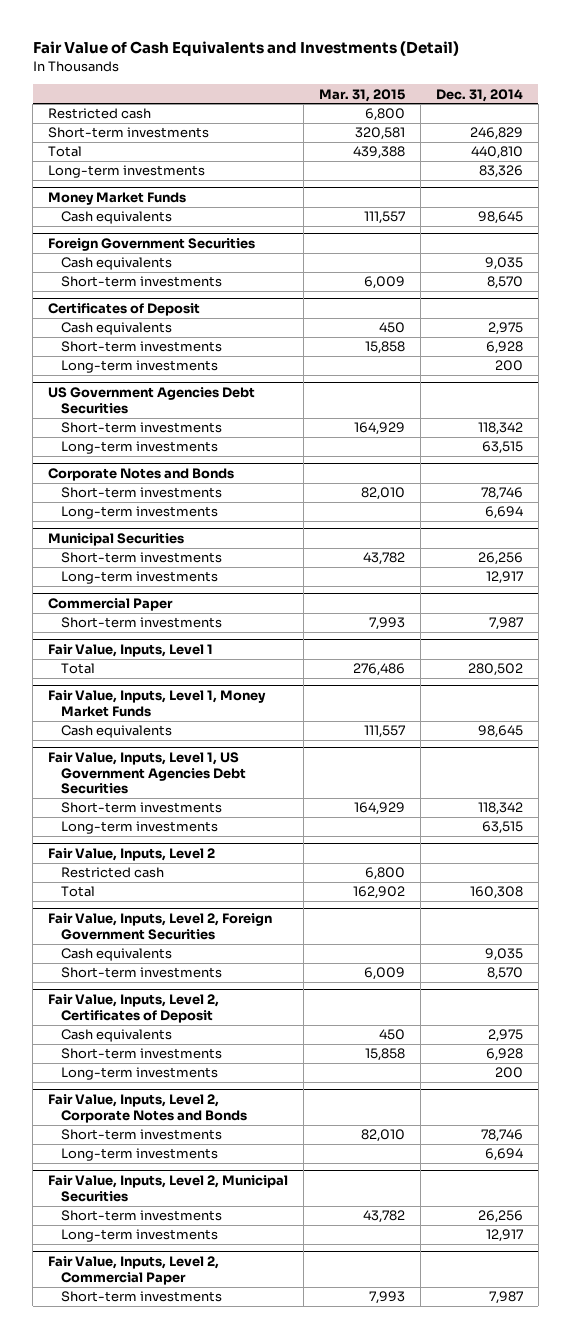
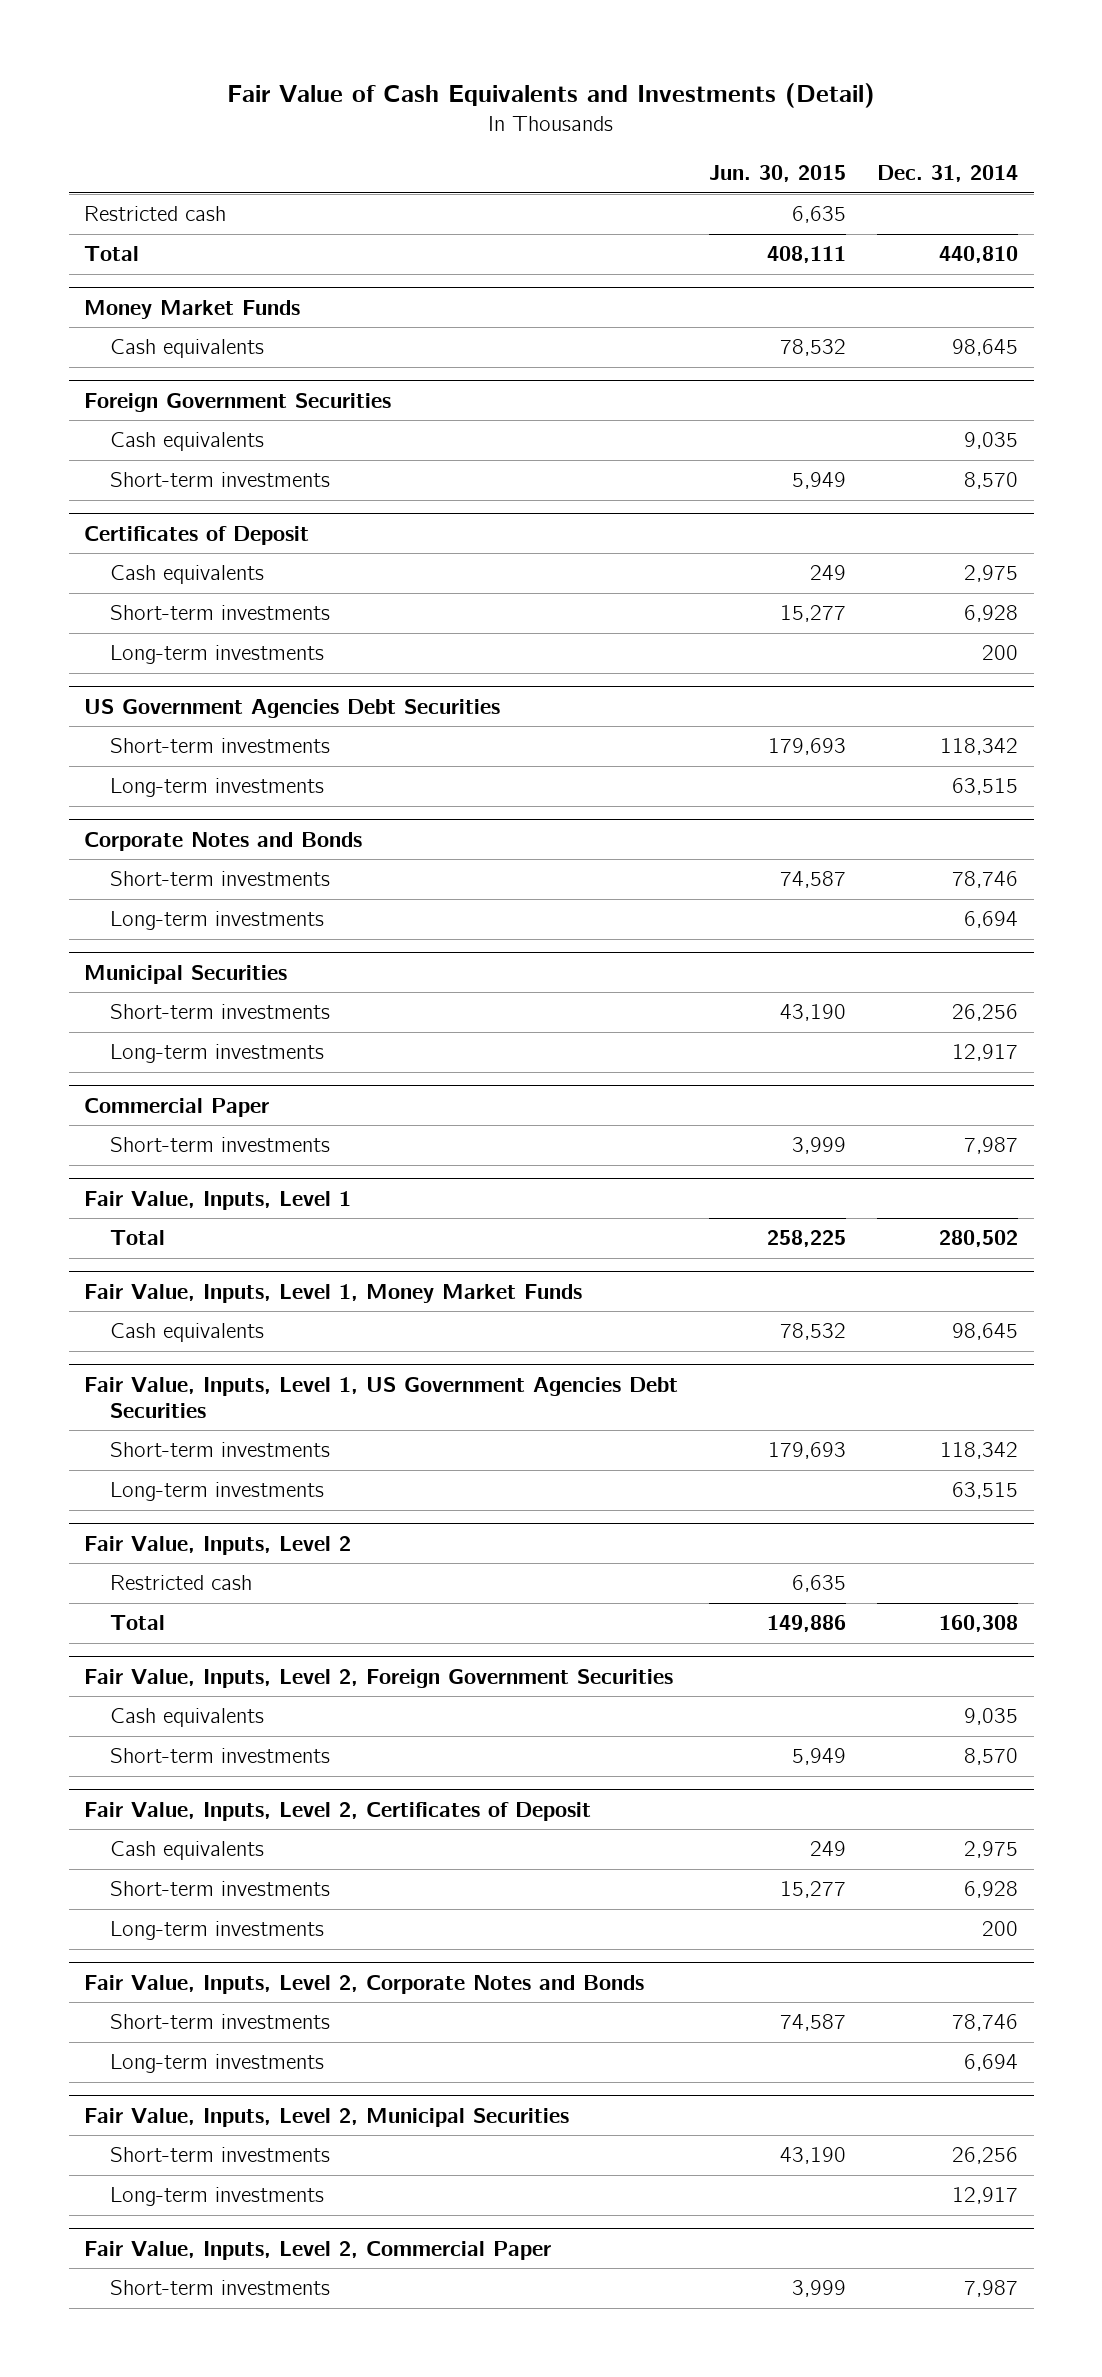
[318,88,405,102] Mar. 31, 2015 -> none
none -> [709,165,847,183] Jun. 30, 2015
[48,127,210,139] Short-term investments -> none
[48,165,206,179] Long-term investments -> none

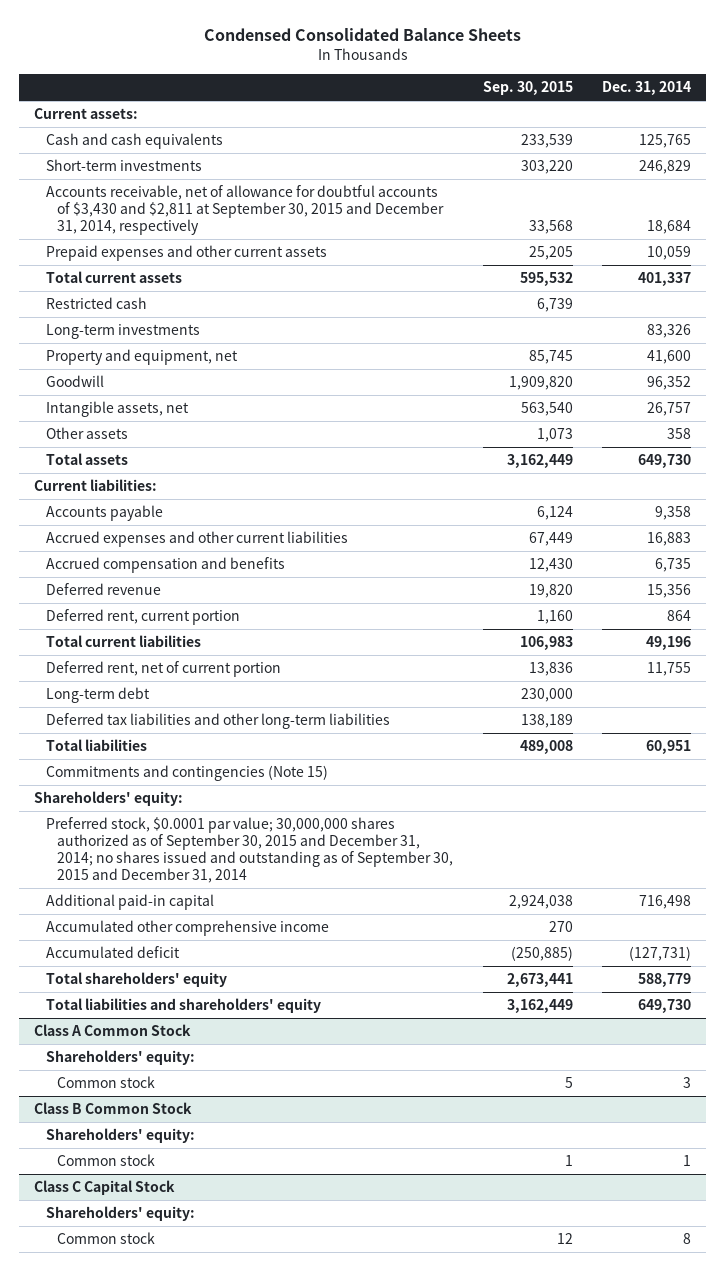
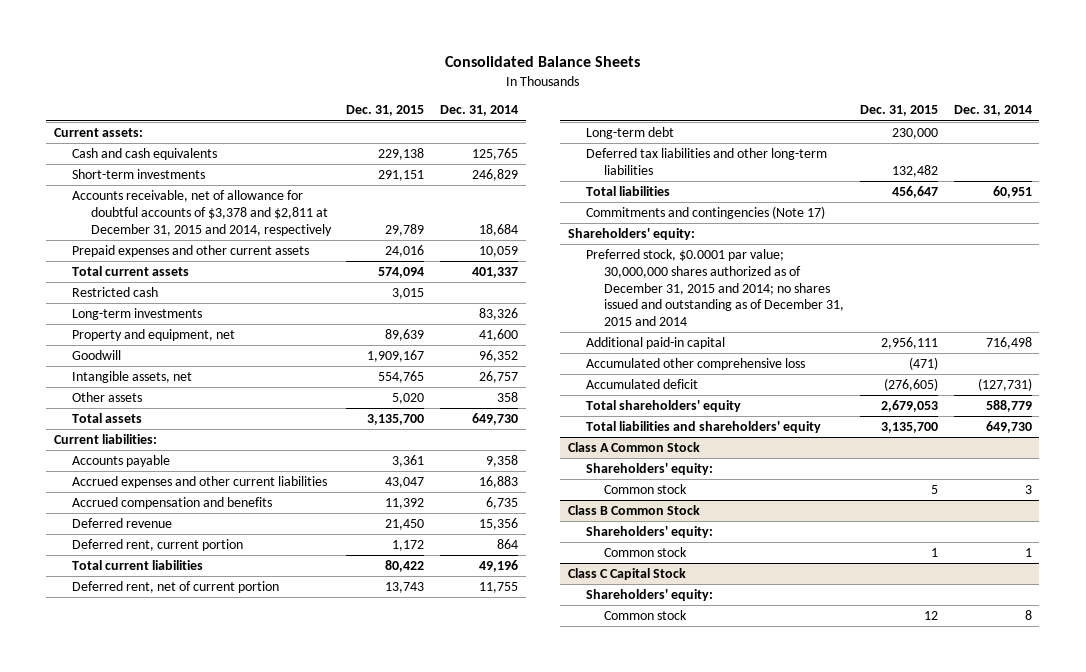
[203,28,521,42] Condensed Consolidated Balance Sheets -> [444,56,640,68] Consolidated Balance Sheets
[482,81,573,96] Sep. 30, 2015 -> none
none -> [346,105,425,117] Dec. 31, 2015
[45,185,445,236] Accounts receivable, net of allowance for doubtful accounts of $3,430 and $2,811 at September 30, 2015 and December 31, 2014, respectively -> [72,190,332,236] Accounts receivable, net of allowance for doubtful accounts of $3,378 and $2,811 at December 31, 2015 and 2014, respectively
[45,765,328,782] Commitments and contingencies (Note 15) -> [585,206,825,220] Commitments and contingencies (Note 17)
[45,817,454,884] Preferred stock, $0.0001 par value; 30,000,000 shares authorized as of September 30, 2015 and December 31, 2014; no shares issued and outstanding as of September 30, 2015 and December 31, 2014 -> [585,249,845,327] Preferred stock, $0.0001 par value; 30,000,000 shares authorized as of December 31, 2015 and 2014; no shares issued and outstanding as of December 31, 2015 and 2014
[45,920,329,937] Accumulated other comprehensive income -> [585,358,805,371] Accumulated other comprehensive loss

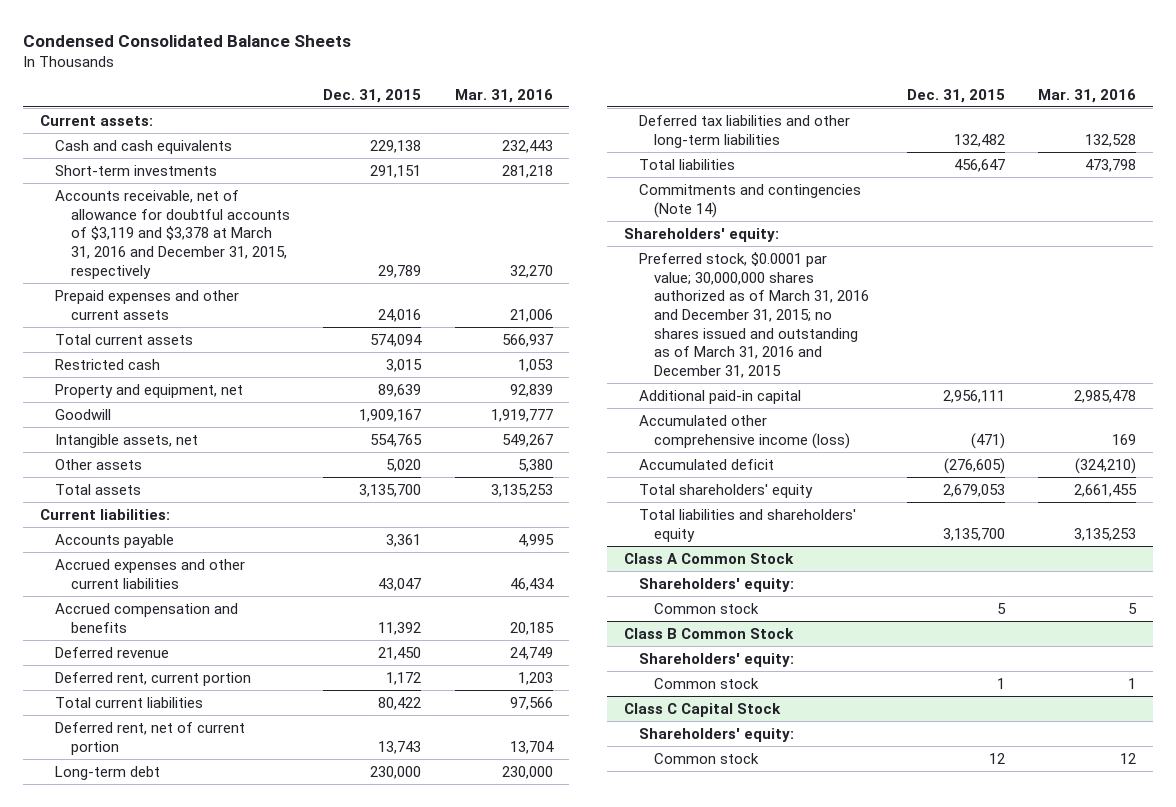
[444,56,640,68] Consolidated Balance Sheets -> [23,34,352,47] Condensed Consolidated Balance Sheets
[440,105,519,117] Dec. 31, 2014 -> none
none -> [454,88,553,103] Mar. 31, 2016
[72,190,332,236] Accounts receivable, net of allowance for doubtful accounts of $3,378 and $2,811 at December 31, 2015 and 2014, respectively -> [55,189,290,279] Accounts receivable, net of allowance for doubtful accounts of $3,119 and $3,378 at March 31, 2016 and December 31, 2015, respectively
[72,308,203,321] Long-term investments -> none
[585,206,825,220] Commitments and contingencies (Note 17) -> [638,183,861,218] Commitments and contingencies (Note 14)
[585,249,845,327] Preferred stock, $0.0001 par value; 30,000,000 shares authorized as of December 31, 2015 and 2014; no shares issued and outstanding as of December 31, 2015 and 2014 -> [638,251,870,379] Preferred stock, $0.0001 par value; 30,000,000 shares authorized as of March 31, 2016 and December 31, 2015; no shares issued and outstanding as of March 31, 2016 and December 31, 2015
[585,358,805,371] Accumulated other comprehensive loss -> [638,414,851,449] Accumulated other comprehensive income (loss)

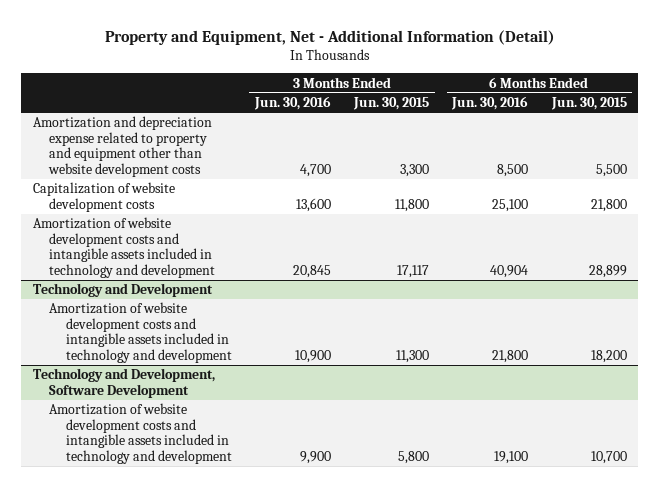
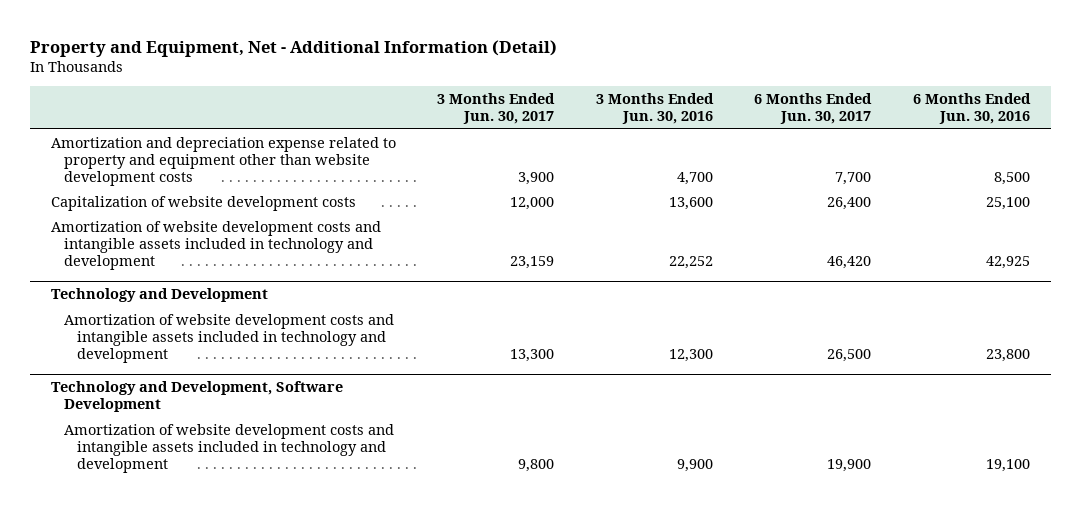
[353,97,430,111] Jun. 30, 2015 -> none
[550,97,627,111] Jun. 30, 2015 -> none
none -> [437,93,556,125] 3 Months Ended Jun. 30, 2017
none -> [754,93,873,125] 6 Months Ended Jun. 30, 2017
[292,264,331,278] 20,845 -> [668,255,713,269] 22,252
[490,264,529,278] 40,904 -> [985,255,1030,269] 42,925
[294,349,331,363] 10,900 -> [668,348,713,362] 12,300
[492,349,529,363] 21,800 -> [985,348,1030,362] 23,800

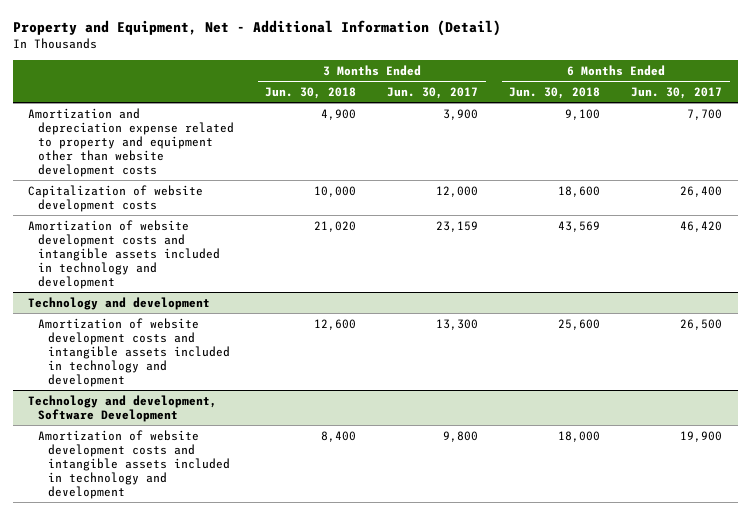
[595,93,714,125] 3 Months Ended Jun. 30, 2016 -> none
[912,93,1031,125] 6 Months Ended Jun. 30, 2016 -> none
none -> [265,87,357,100] Jun. 30, 2018
none -> [509,87,601,100] Jun. 30, 2018
[50,288,268,303] Technology and Development -> [28,296,211,310] Technology and development
[50,381,343,413] Technology and Development, Software Development -> [28,394,218,422] Technology and development, Software Development

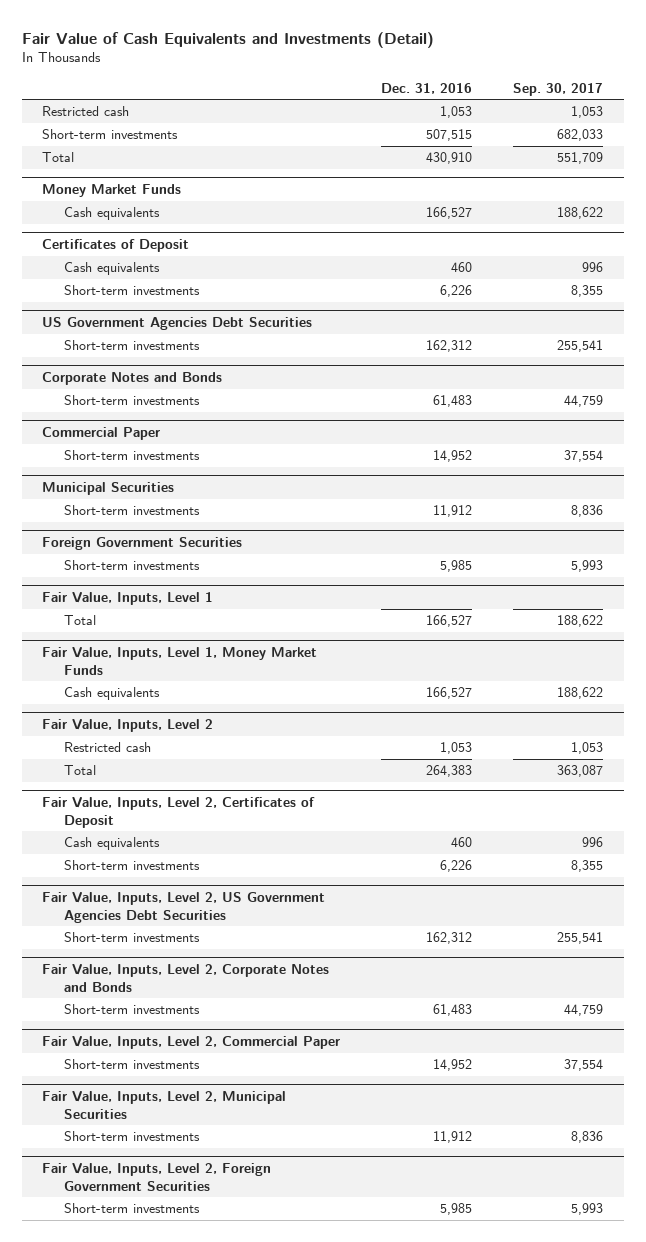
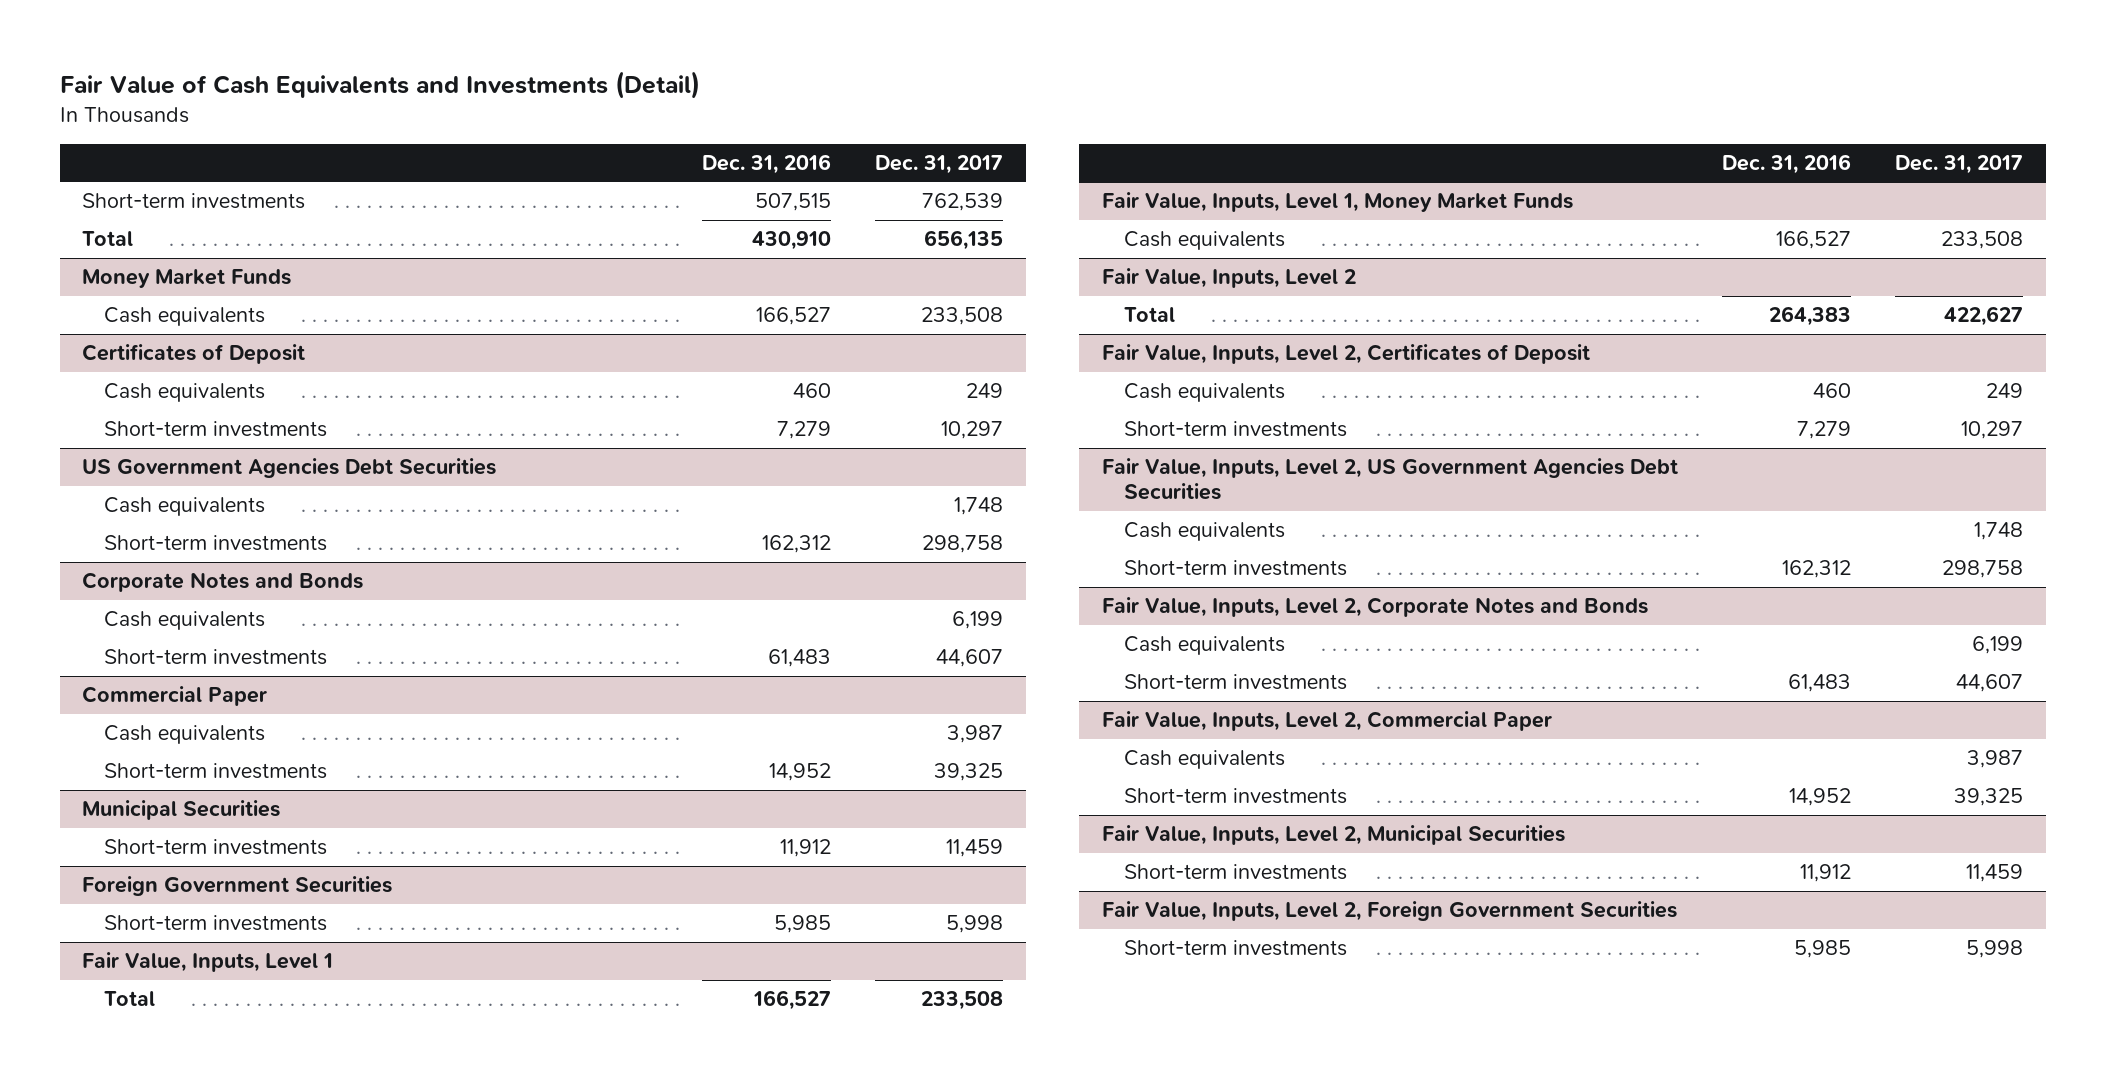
[513,82,604,96] Sep. 30, 2017 -> none
none -> [875,154,1004,174] Dec. 31, 2017
[42,106,130,117] Restricted cash -> none
[440,285,473,298] 6,226 -> [777,421,832,440] 7,279
none -> [104,497,266,517] Cash equivalents
none -> [104,611,266,631] Cash equivalents
none -> [104,725,266,745] Cash equivalents
[64,742,152,753] Restricted cash -> none
[440,860,473,873] 6,226 -> [1797,421,1852,440] 7,279
none -> [1124,522,1286,542] Cash equivalents
none -> [1124,636,1286,656] Cash equivalents
none -> [1124,750,1286,770] Cash equivalents

